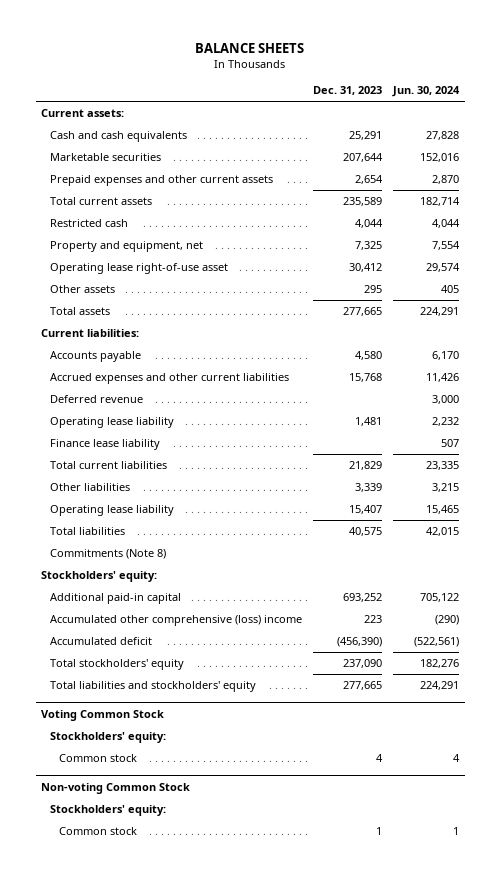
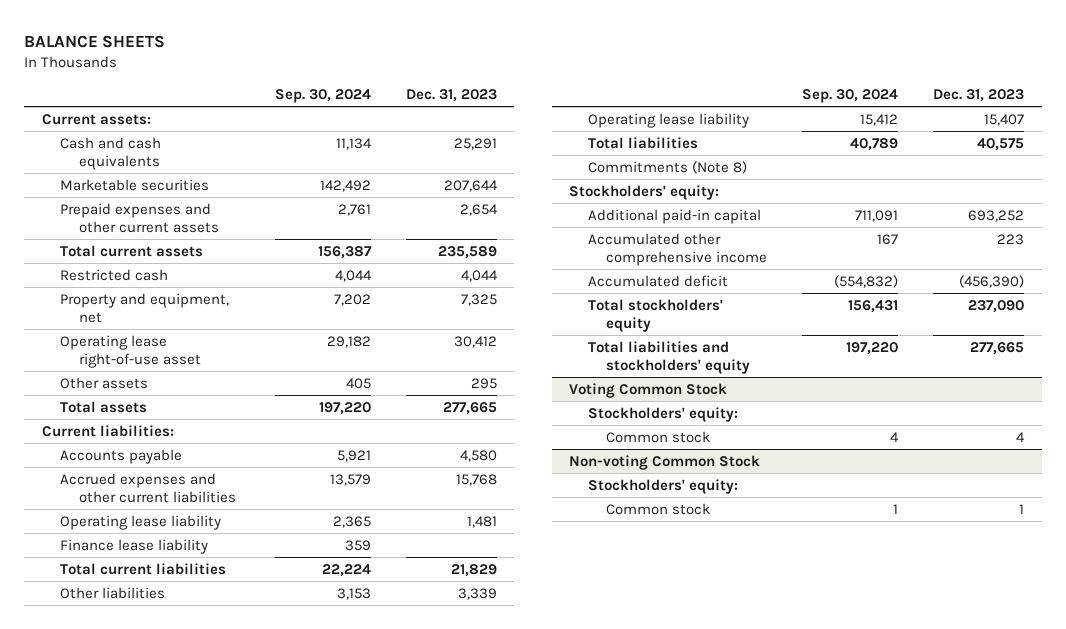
[392,86,461,98] Jun. 30, 2024 -> none
none -> [274,89,371,104] Sep. 30, 2024
[50,395,144,404] Deferred revenue -> none
[50,615,303,627] Accumulated other comprehensive (loss) income -> [587,232,768,267] Accumulated other comprehensive income

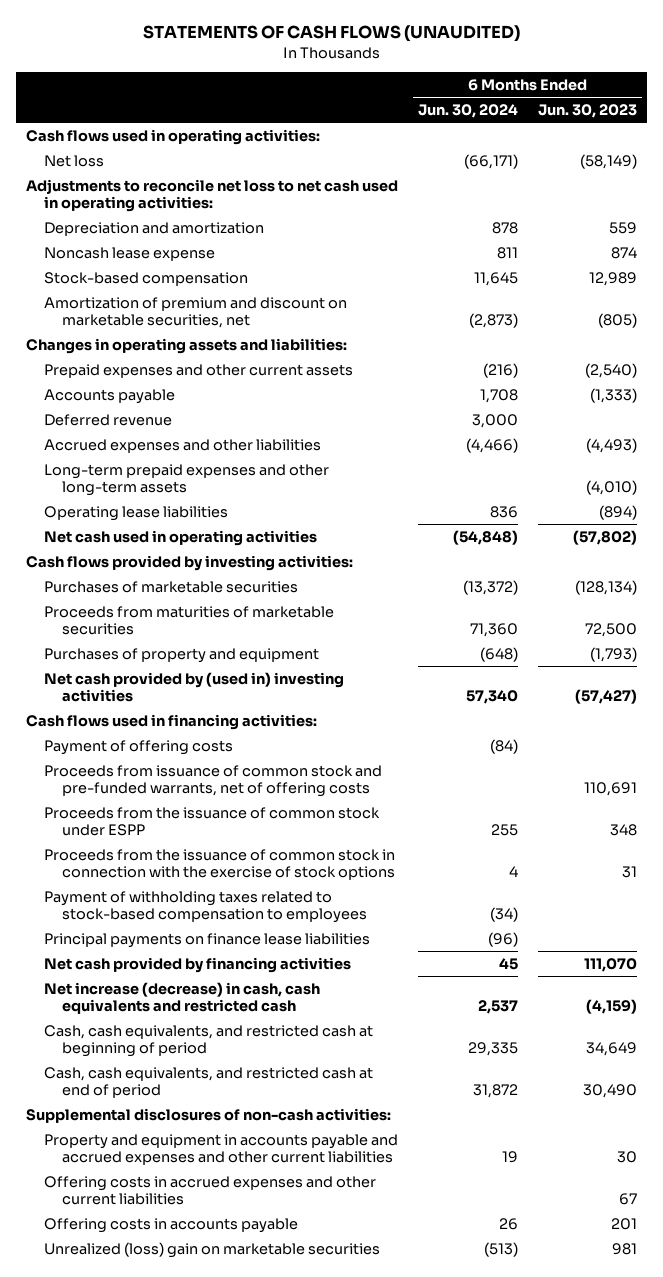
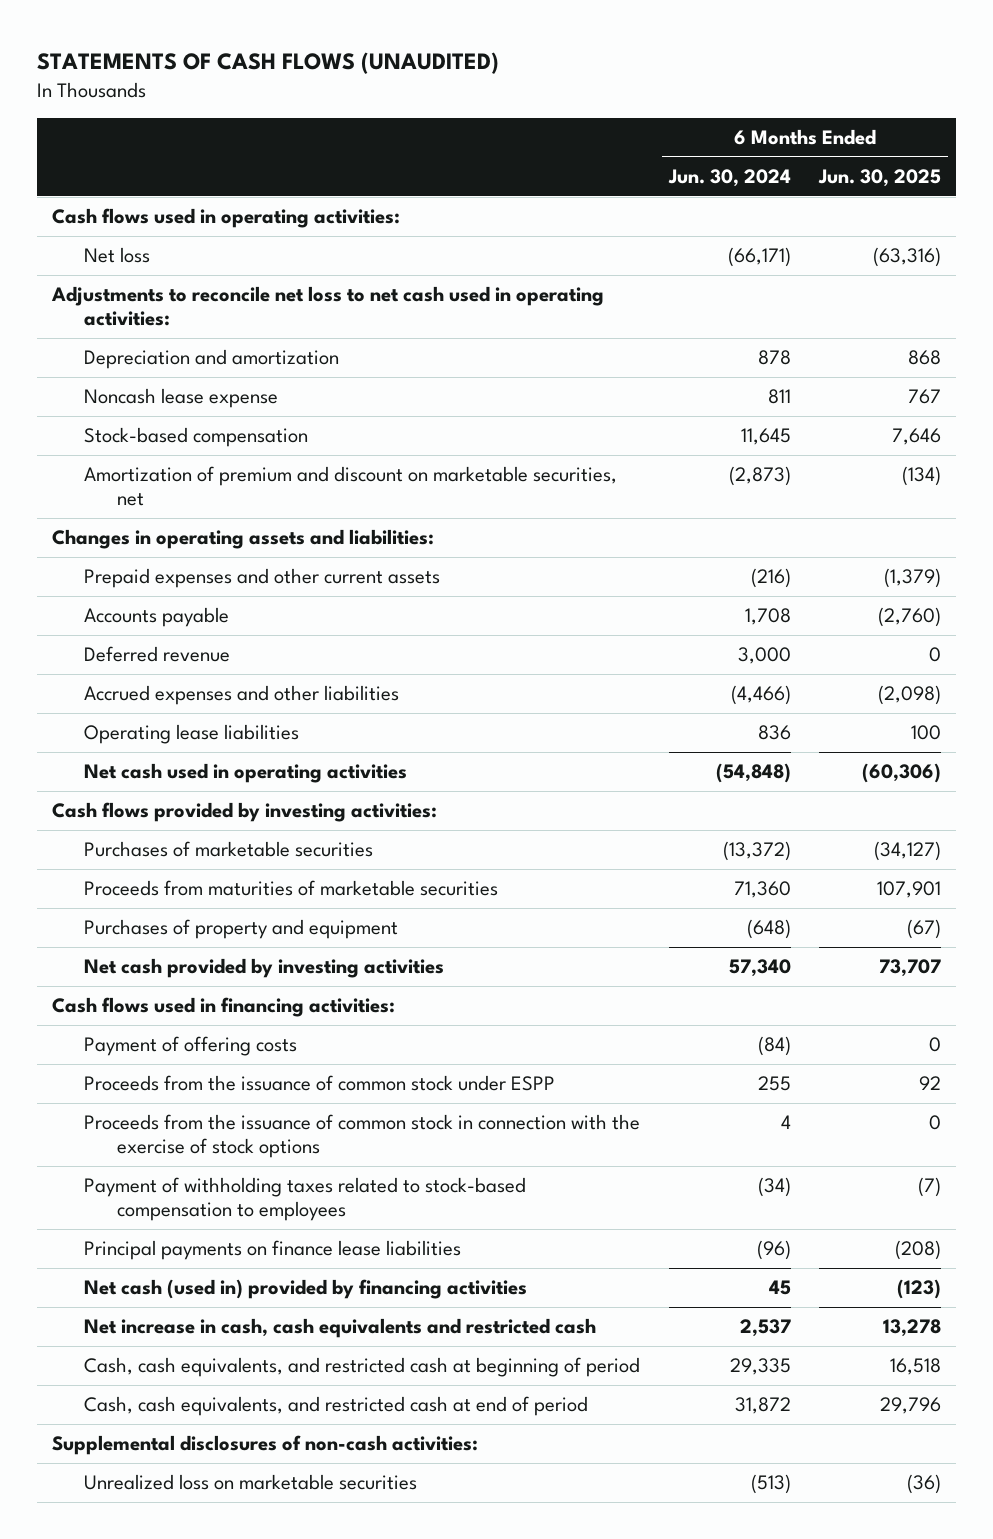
[538,104,638,119] Jun. 30, 2023 -> none
none -> [818,168,942,187] Jun. 30, 2025
[44,463,330,496] Long-term prepaid expenses and other long-term assets -> none
[44,671,345,702] Net cash provided by (used in) investing activities -> [84,958,445,979] Net cash provided by investing activities
[44,764,383,797] Proceeds from issuance of common stock and pre-funded warrants, net of offering costs -> none
[44,956,352,973] Net cash provided by financing activities -> [84,1279,528,1300] Net cash (used in) provided by financing activities
[44,981,321,1014] Net increase (decrease) in cash, cash equivalents and restricted cash -> [84,1318,597,1339] Net increase in cash, cash equivalents and restricted cash
[44,1133,399,1165] Property and equipment in accounts payable and accrued expenses and other current liabilities -> none
[44,1175,377,1205] Offering costs in accrued expenses and other current liabilities -> none
[44,1217,299,1233] Offering costs in accounts payable -> none
[44,1241,381,1258] Unrealized (loss) gain on marketable securities -> [84,1474,418,1491] Unrealized loss on marketable securities

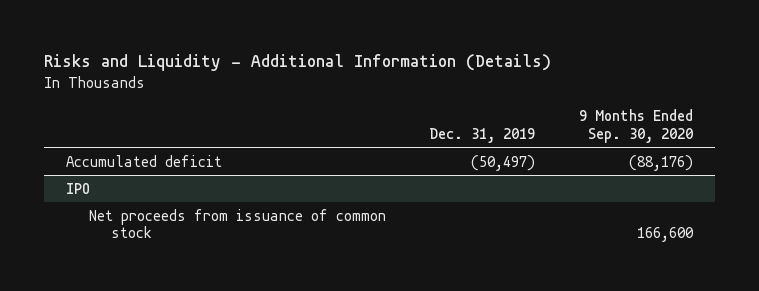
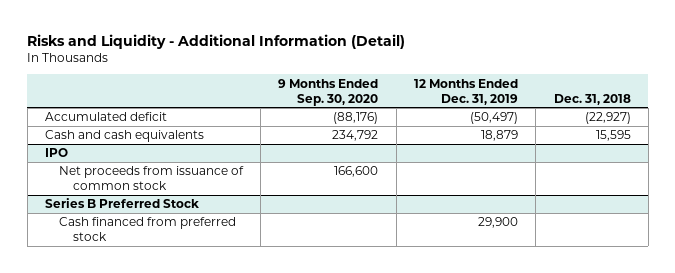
[44,54,552,72] Risks and Liquidity - Additional Information (Details) -> [27,33,406,49] Risks and Liquidity - Additional Information (Detail)
[429,127,536,143] Dec. 31, 2019 -> none
none -> [414,78,519,105] 12 Months Ended Dec. 31, 2019
none -> [553,93,631,105] Dec. 31, 2018
none -> [44,130,204,143] Cash and cash equivalents
none -> [44,198,199,209] Series B Preferred Stock
none -> [58,217,236,242] Cash financed from preferred stock

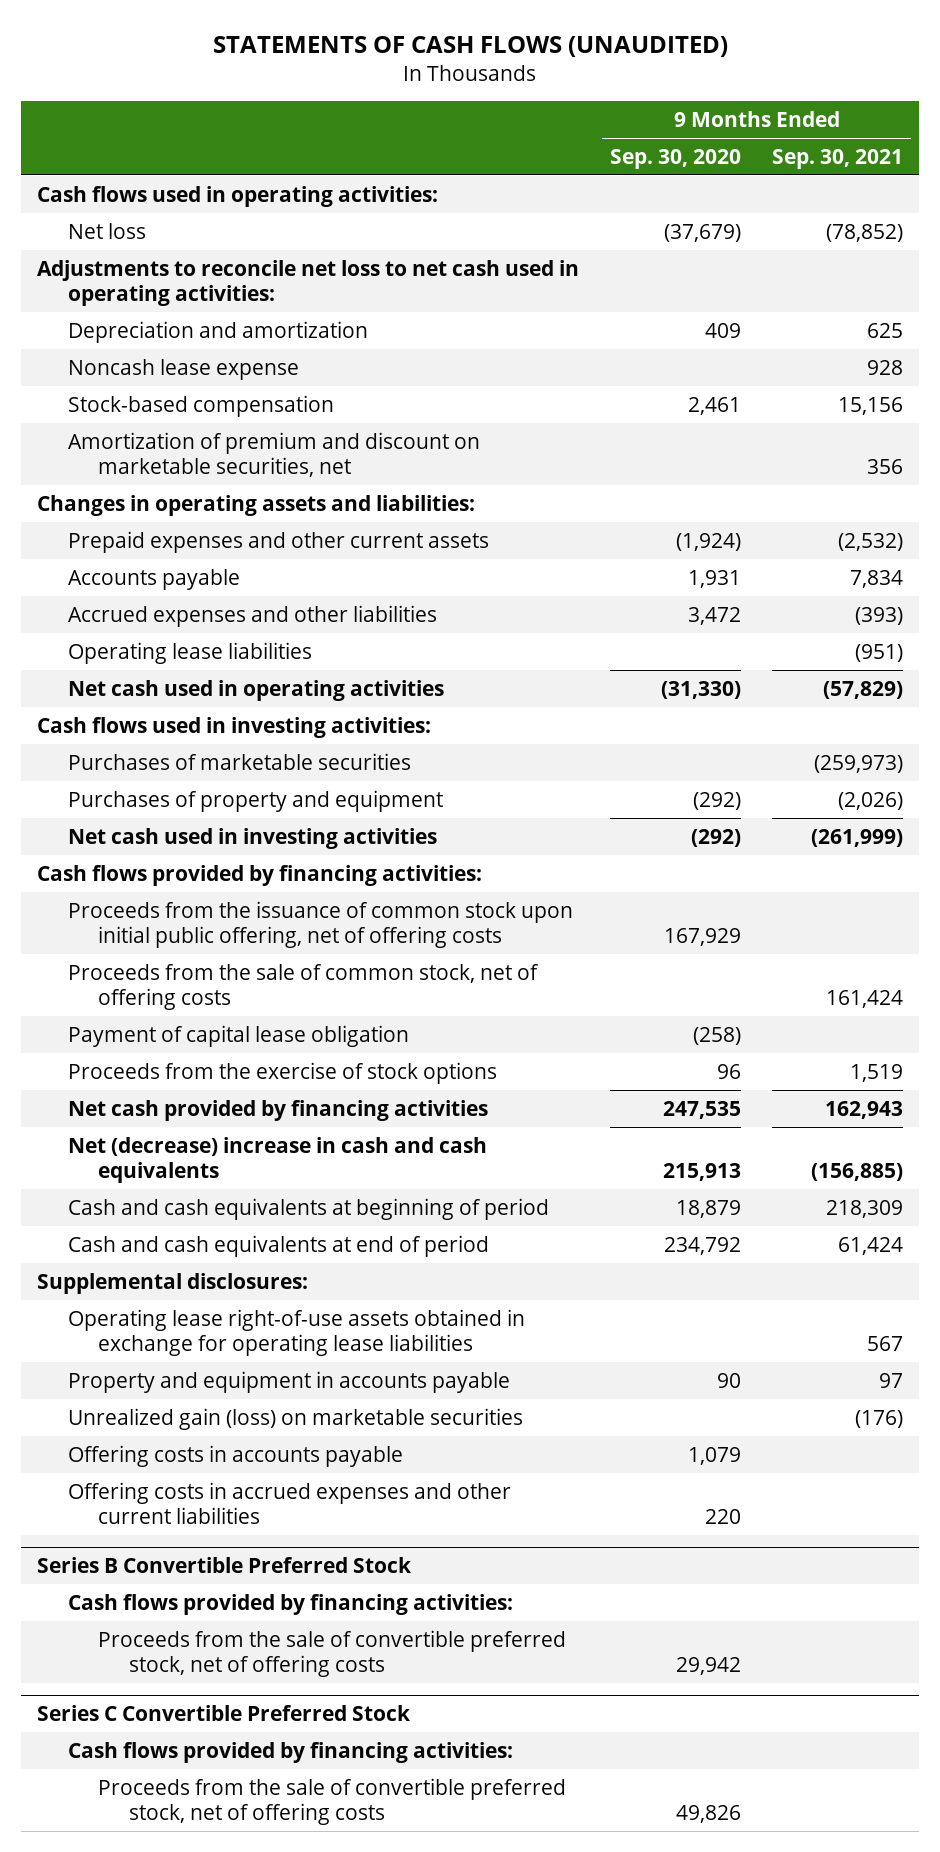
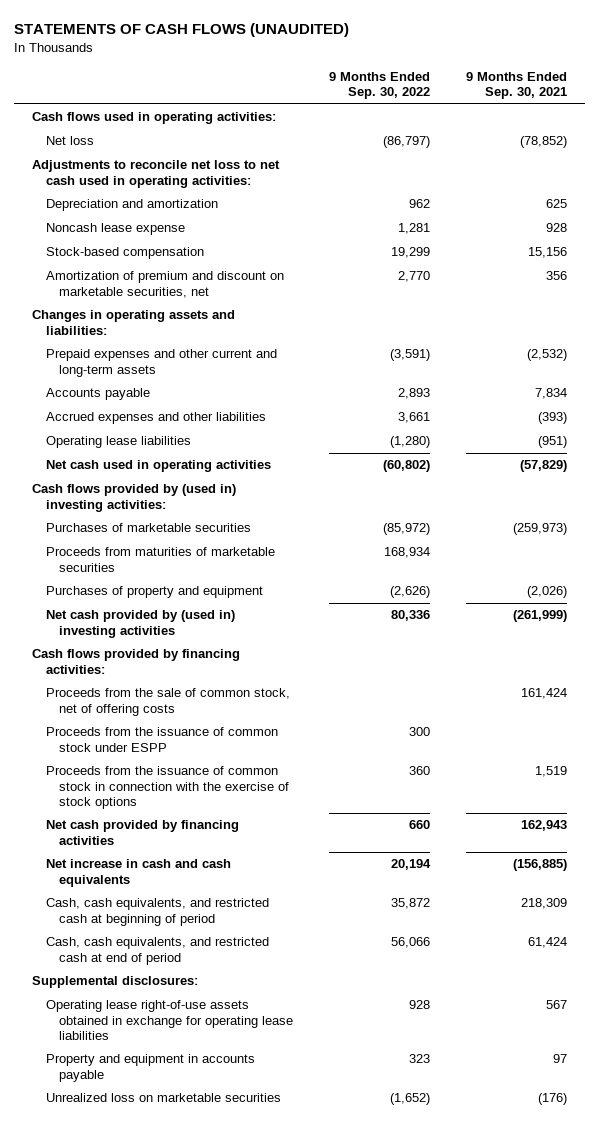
[610,148,742,169] Sep. 30, 2020 -> none
none -> [329,72,431,100] 9 Months Ended Sep. 30, 2022
[67,530,489,553] Prepaid expenses and other current assets -> [45,349,277,377] Prepaid expenses and other current and long-term assets
[36,716,431,738] Cash flows used in investing activities: -> [32,484,237,512] Cash flows provided by (used in) investing activities:
none -> [45,547,275,572] Proceeds from maturities of marketable securities
[67,827,437,849] Net cash used in investing activities -> [45,610,235,638] Net cash provided by (used in) investing activities
[67,900,573,949] Proceeds from the issuance of common stock upon initial public offering, net of offering costs -> none
[67,1024,409,1047] Payment of capital lease obligation -> none
none -> [45,727,278,752] Proceeds from the issuance of common stock under ESPP
[67,1061,497,1084] Proceeds from the exercise of stock options -> [45,766,290,809] Proceeds from the issuance of common stock in connection with the exercise of stock options
[67,1136,487,1184] Net (decrease) increase in cash and cash equivalents -> [45,859,231,887] Net increase in cash and cash equivalents
[67,1197,549,1220] Cash and cash equivalents at beginning of period -> [45,898,269,926] Cash, cash equivalents, and restricted cash at beginning of period
[67,1234,489,1257] Cash and cash equivalents at end of period -> [45,937,269,965] Cash, cash equivalents, and restricted cash at end of period
[67,1444,403,1467] Offering costs in accounts payable -> none
[67,1481,511,1525] Offering costs in accrued expenses and other current liabilities -> none
[36,1557,412,1574] Series B Convertible Preferred Stock -> none
[67,1593,513,1615] Cash flows provided by financing activities: -> none
[98,1629,567,1678] Proceeds from the sale of convertible preferred stock, net of offering costs -> none
[36,1705,411,1722] Series C Convertible Preferred Stock -> none
[67,1741,513,1763] Cash flows provided by financing activities: -> none
[98,1777,567,1826] Proceeds from the sale of convertible preferred stock, net of offering costs -> none
[67,1407,523,1430] Unrealized gain (loss) on marketable securities -> [45,1093,281,1103] Unrealized loss on marketable securities

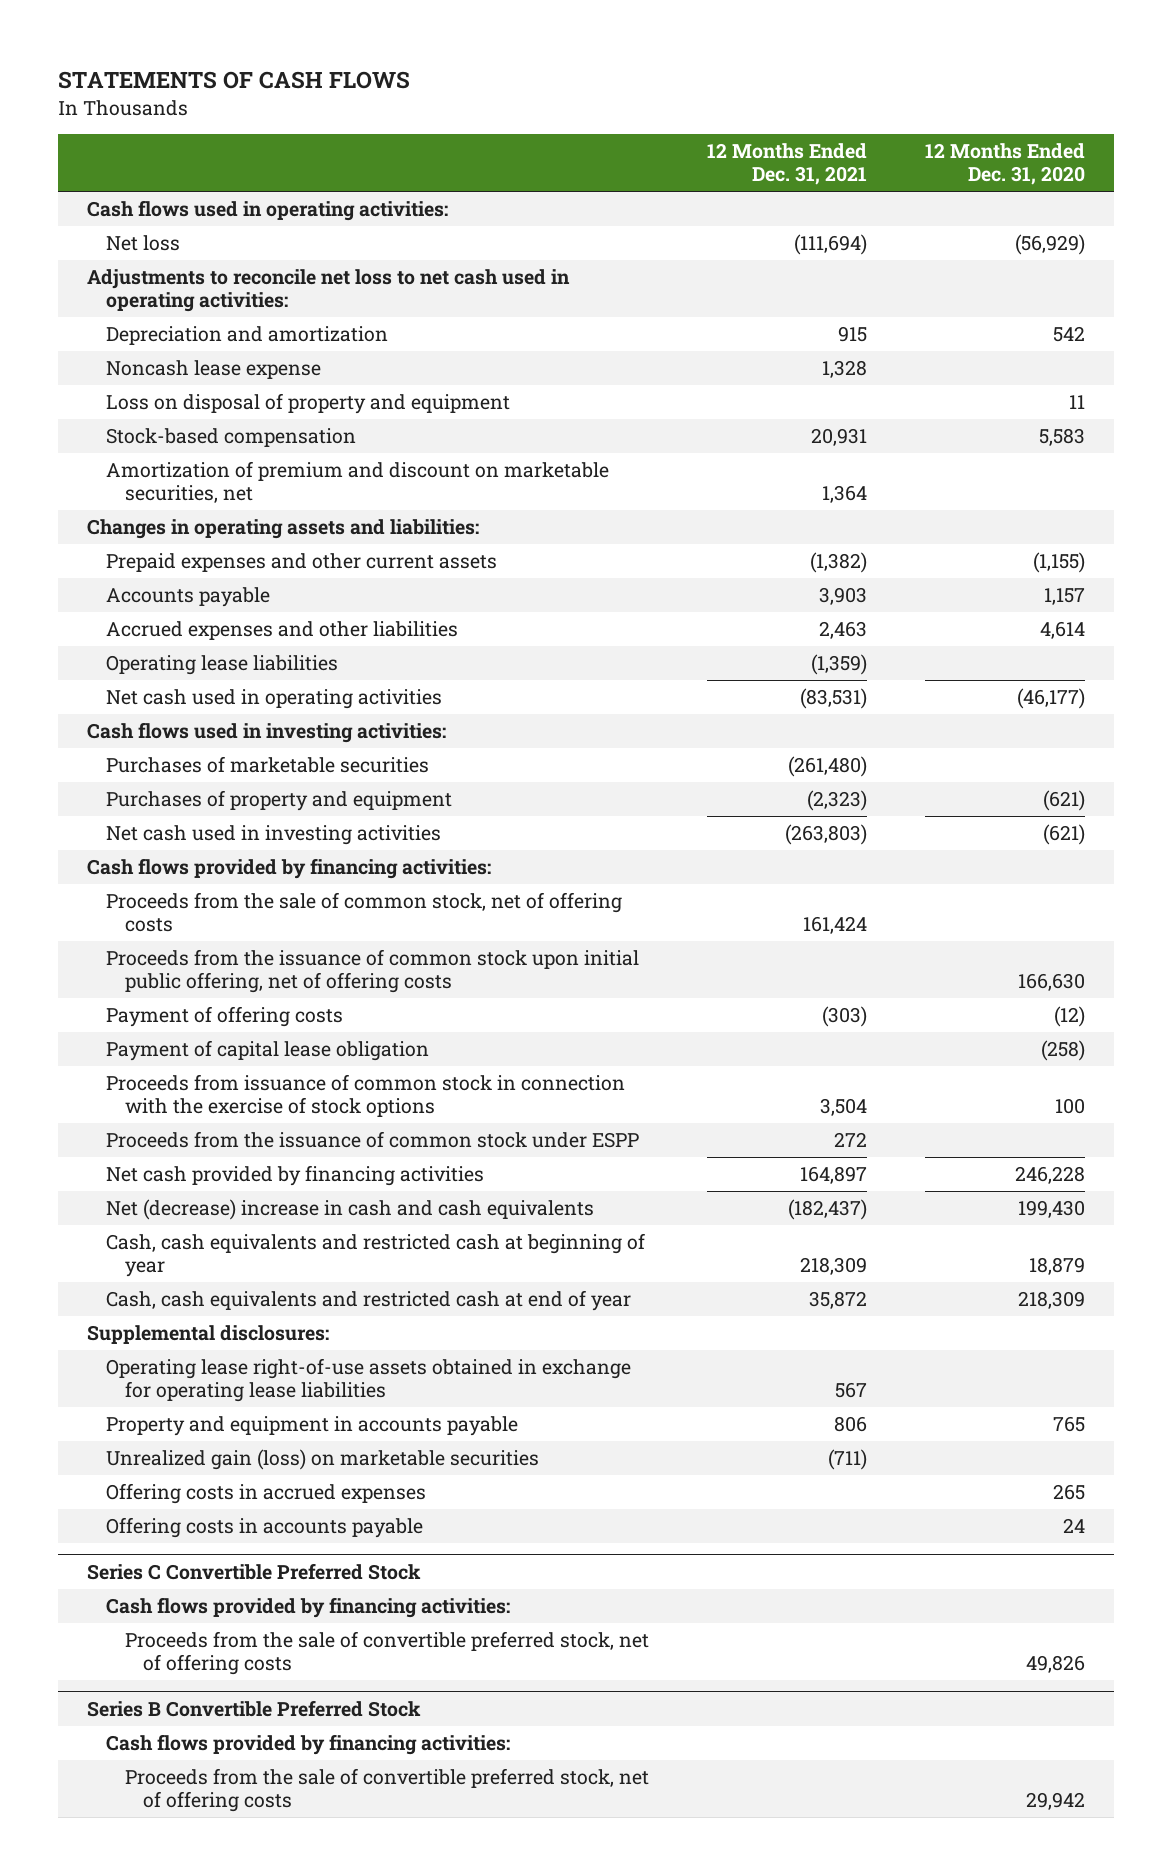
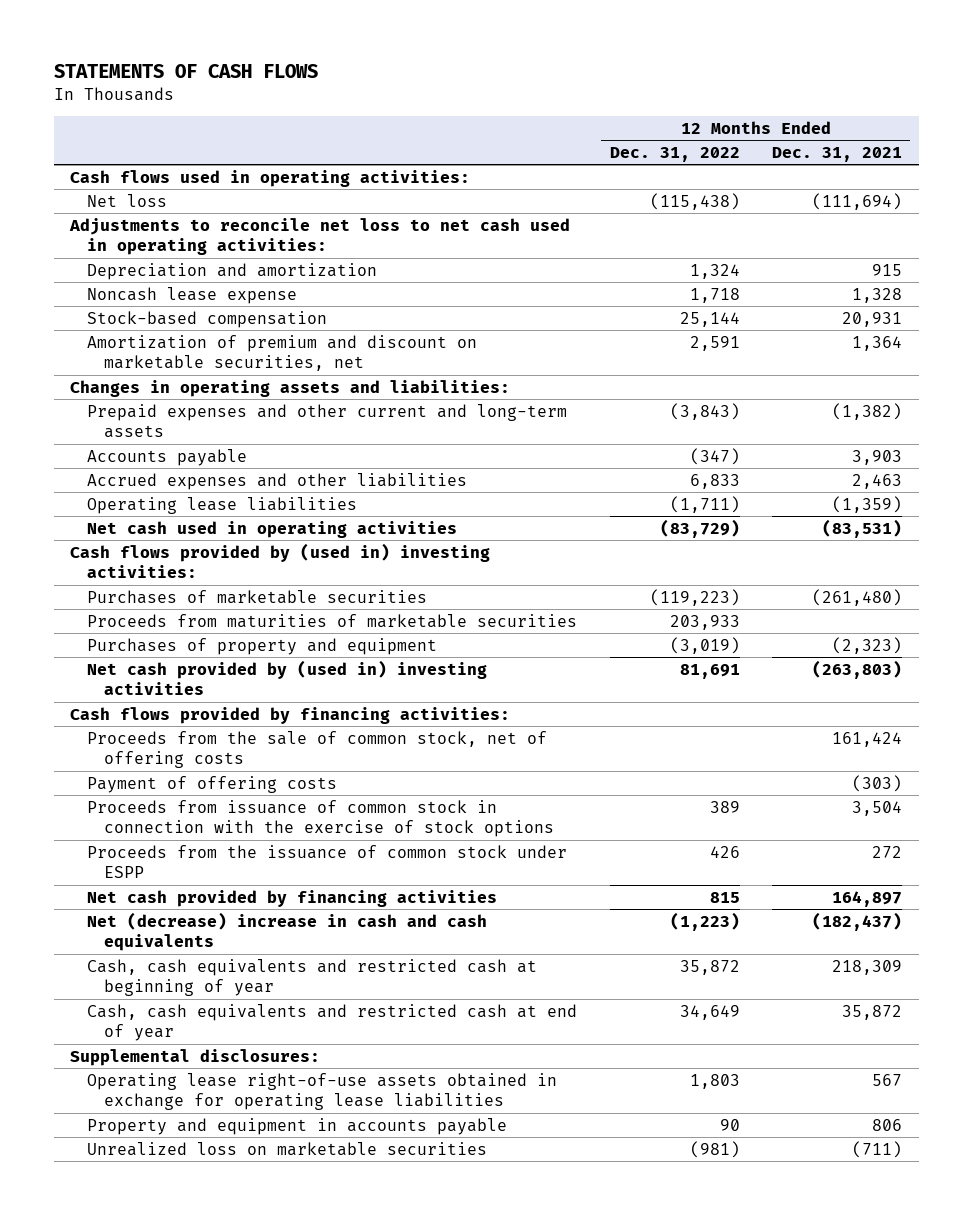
[925,143,1086,186] 12 Months Ended Dec. 31, 2020 -> none
none -> [609,146,740,162] Dec. 31, 2022
[105,393,510,415] Loss on disposal of property and equipment -> none
[105,553,497,573] Prepaid expenses and other current assets -> [86,403,567,438] Prepaid expenses and other current and long-term assets
[86,722,446,744] Cash flows used in investing activities: -> [69,542,490,578] Cash flows provided by (used in) investing activities:
none -> [86,613,577,628] Proceeds from maturities of marketable securities
[105,825,441,846] Net cash used in investing activities -> [86,659,487,695] Net cash provided by (used in) investing activities
[105,949,639,994] Proceeds from the issuance of common stock upon initial public offering, net of offering costs -> none
[105,1040,429,1062] Payment of capital lease obligation -> none
[105,1483,426,1505] Offering costs in accrued expenses -> none
[105,1517,423,1539] Offering costs in accounts payable -> none
[86,1562,421,1580] Series C Convertible Preferred Stock -> none
[105,1597,510,1619] Cash flows provided by financing activities: -> none
[124,1631,649,1676] Proceeds from the sale of convertible preferred stock, net of offering costs -> none
[86,1699,421,1717] Series B Convertible Preferred Stock -> none
[105,1734,510,1756] Cash flows provided by financing activities: -> none
[124,1768,649,1813] Proceeds from the sale of convertible preferred stock, net of offering costs -> none
[105,1449,539,1471] Unrealized gain (loss) on marketable securities -> [86,1141,487,1156] Unrealized loss on marketable securities

